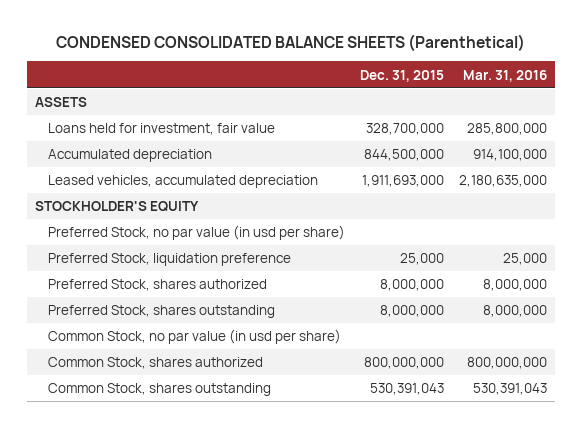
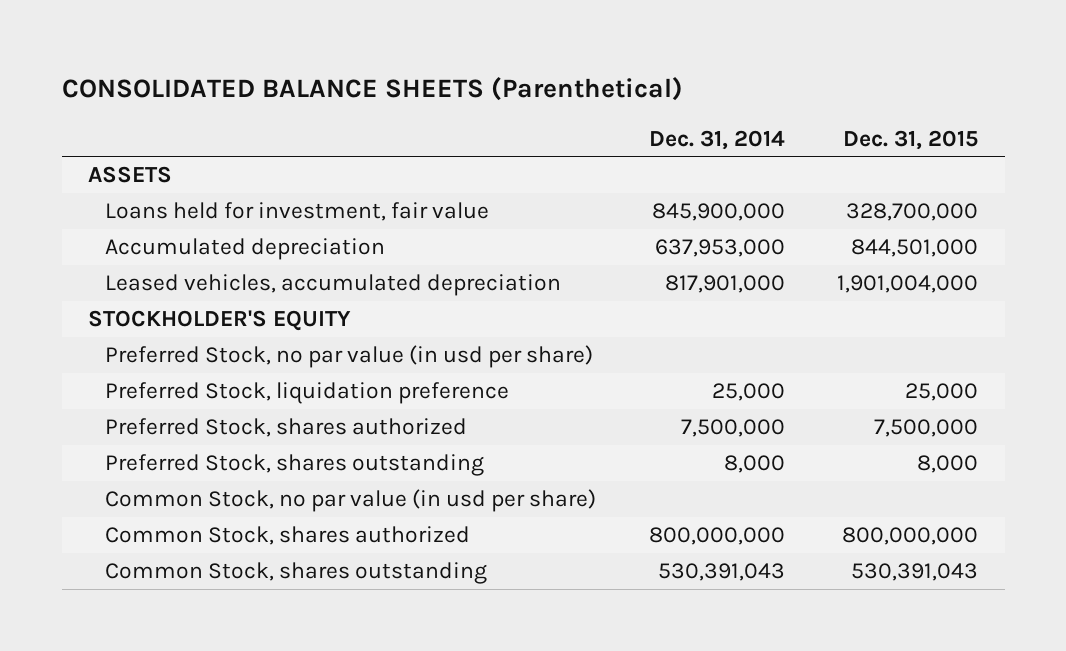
[56,34,526,52] CONDENSED CONSOLIDATED BALANCE SHEETS (Parenthetical) -> [61,77,683,102] CONSOLIDATED BALANCE SHEETS (Parenthetical)
[463,69,548,82] Mar. 31, 2016 -> none
none -> [648,129,785,150] Dec. 31, 2014
[363,149,444,162] 844,500,000 -> [851,239,979,258] 844,501,000
[361,175,444,188] 1,911,693,000 -> [837,275,979,294] 1,901,004,000
[379,279,444,292] 8,000,000 -> [874,419,979,438] 7,500,000
[379,305,444,318] 8,000,000 -> [917,455,979,474] 8,000

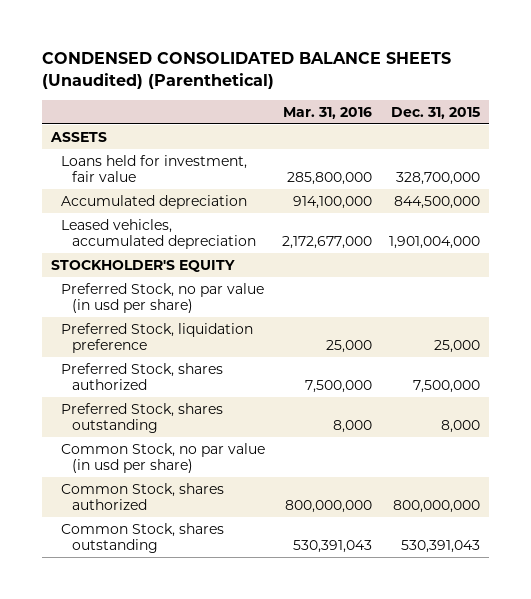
[61,77,683,102] CONSOLIDATED BALANCE SHEETS (Parenthetical) -> [42,52,452,89] CONDENSED CONSOLIDATED BALANCE SHEETS (Unaudited) (Parenthetical)
[648,129,785,150] Dec. 31, 2014 -> none
none -> [283,106,373,119] Mar. 31, 2016
[851,239,979,258] 844,501,000 -> [394,195,481,209] 844,500,000

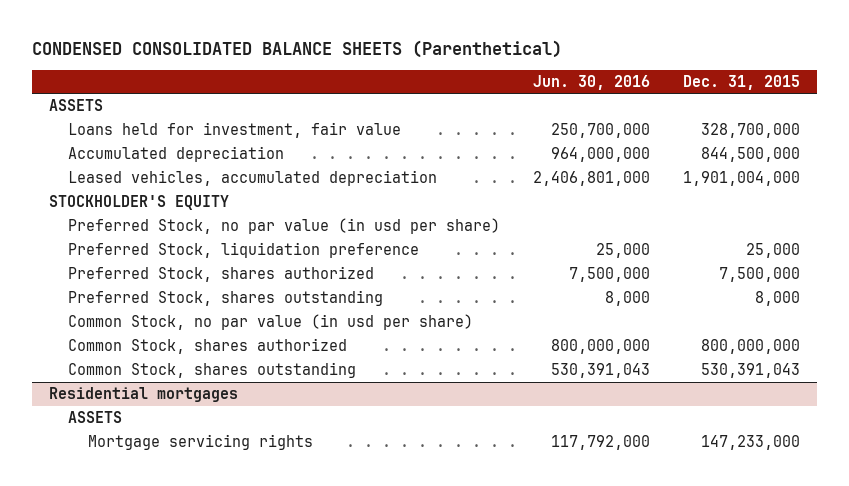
[42,52,452,89] CONDENSED CONSOLIDATED BALANCE SHEETS (Unaudited) (Parenthetical) -> [31,39,562,58] CONDENSED CONSOLIDATED BALANCE SHEETS (Parenthetical)
[283,106,373,119] Mar. 31, 2016 -> none
none -> [533,75,651,91] Jun. 30, 2016
none -> [48,387,238,403] Residential mortgages
none -> [68,411,123,424] ASSETS
none -> [87,434,313,451] Mortgage servicing rights

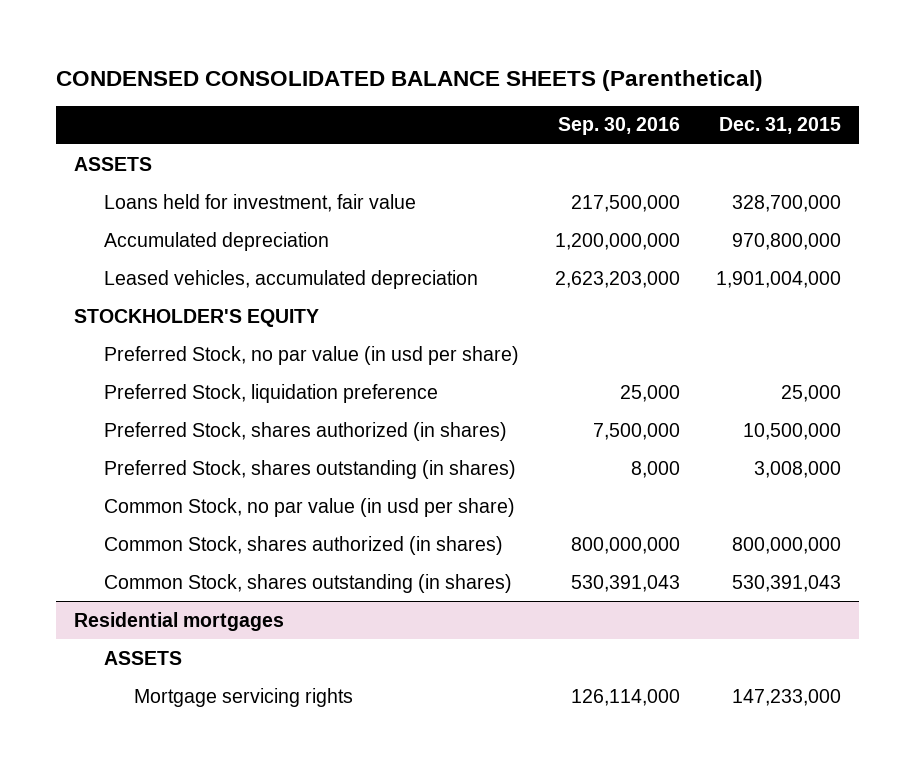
[533,75,651,91] Jun. 30, 2016 -> none
none -> [557,117,680,136] Sep. 30, 2016
[701,147,801,163] 844,500,000 -> [731,232,841,250] 970,800,000
[68,266,375,283] Preferred Stock, shares authorized -> [104,421,508,441] Preferred Stock, shares authorized (in shares)
[719,267,801,283] 7,500,000 -> [742,422,841,440] 10,500,000
[68,290,384,307] Preferred Stock, shares outstanding -> [104,459,517,479] Preferred Stock, shares outstanding (in shares)
[755,291,801,307] 8,000 -> [753,460,841,478] 3,008,000
[68,338,348,355] Common Stock, shares authorized -> [104,535,504,555] Common Stock, shares authorized (in shares)
[68,362,357,379] Common Stock, shares outstanding -> [104,573,513,593] Common Stock, shares outstanding (in shares)

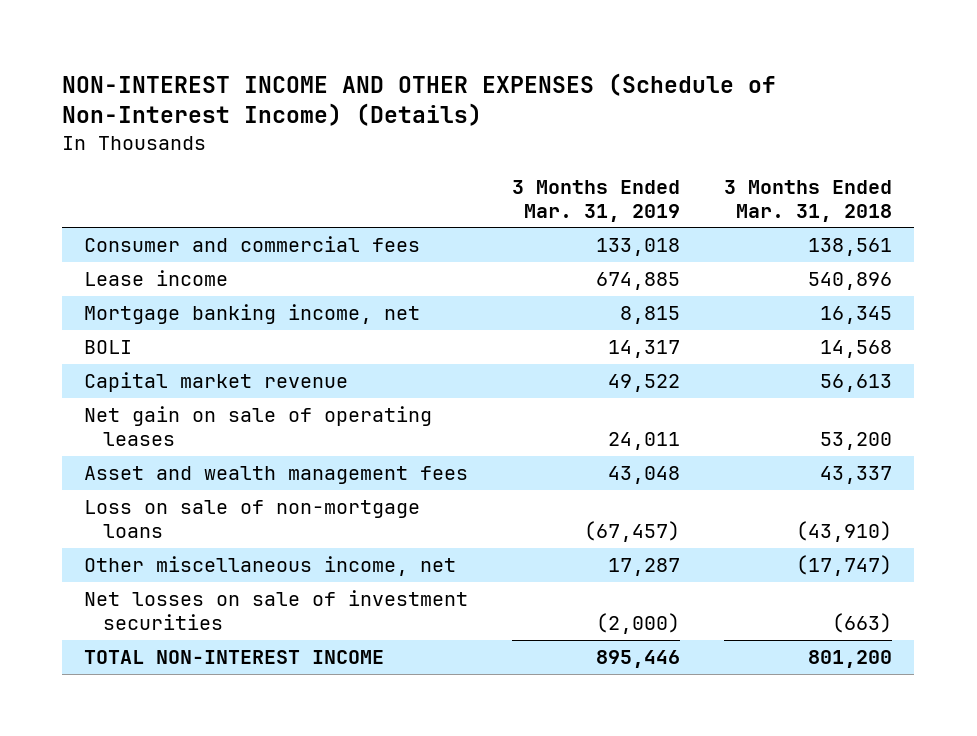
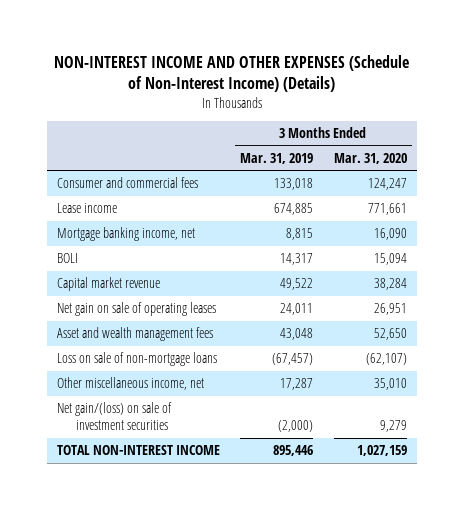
[724,179,893,222] 3 Months Ended Mar. 31, 2018 -> none
none -> [333,152,407,164] Mar. 31, 2020
[84,589,469,630] Net losses on sale of investment securities -> [57,402,173,431] Net gain/(loss) on sale of investment securities

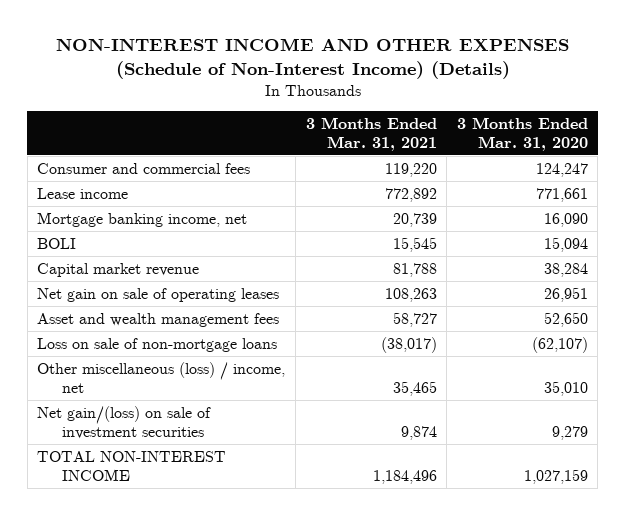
[240,152,314,164] Mar. 31, 2019 -> none
none -> [305,116,437,151] 3 Months Ended Mar. 31, 2021
[57,377,205,391] Other miscellaneous income, net -> [37,361,286,393] Other miscellaneous (loss) / income, net

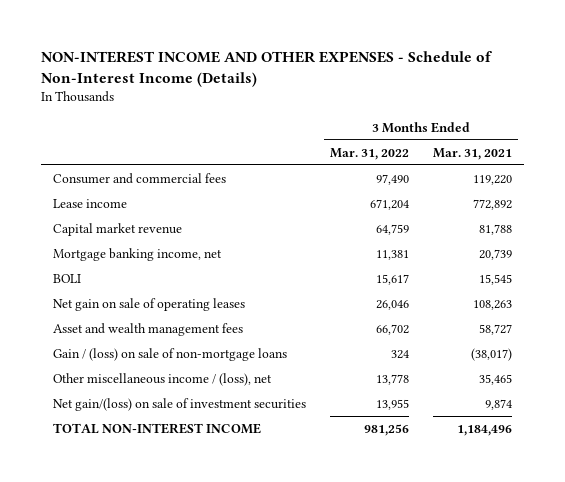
[55,38,569,79] NON-INTEREST INCOME AND OTHER EXPENSES (Schedule of Non-Interest Income) (Details) -> [41,51,493,88] NON-INTEREST INCOME AND OTHER EXPENSES - Schedule of Non-Interest Income (Details)
[456,116,588,151] 3 Months Ended Mar. 31, 2020 -> none
none -> [330,147,410,160] Mar. 31, 2022
[37,262,200,277] Capital market revenue -> [53,222,183,236] Capital market revenue
[37,337,278,352] Loss on sale of non-mortgage loans -> [53,347,288,361] Gain / (loss) on sale of non-mortgage loans
[37,361,286,393] Other miscellaneous (loss) / income, net -> [53,372,273,386] Other miscellaneous income / (loss), net

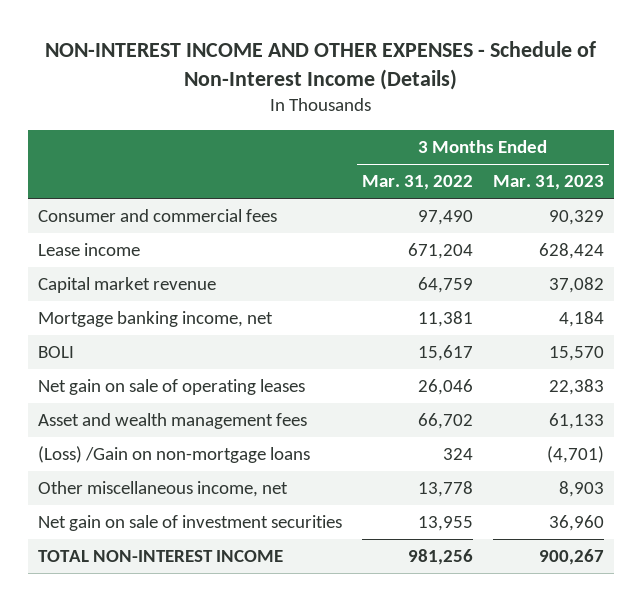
[433,147,513,160] Mar. 31, 2021 -> none
none -> [493,175,605,191] Mar. 31, 2023
[53,347,288,361] Gain / (loss) on sale of non-mortgage loans -> [38,446,311,464] (Loss) /Gain on non-mortgage loans
[53,372,273,386] Other miscellaneous income / (loss), net -> [38,481,289,498] Other miscellaneous income, net
[53,397,307,411] Net gain/(loss) on sale of investment securities -> [38,515,343,532] Net gain on sale of investment securities

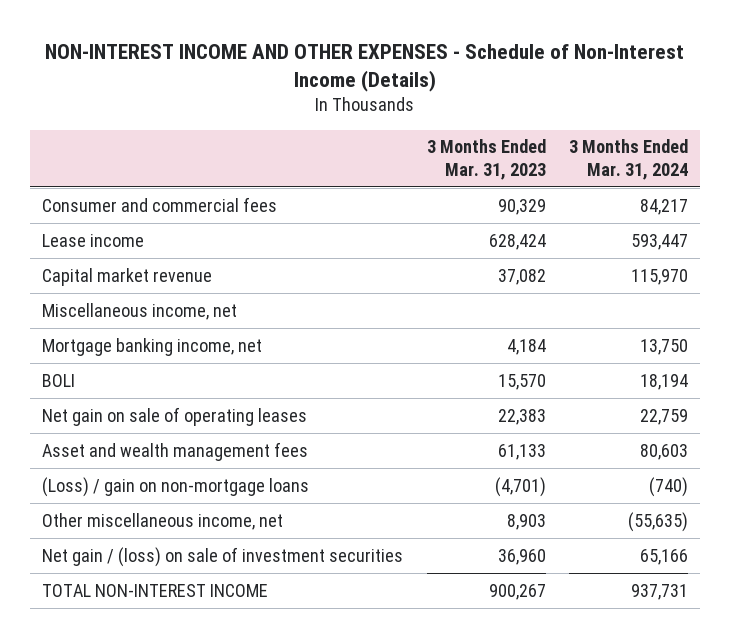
[362,175,474,191] Mar. 31, 2022 -> none
none -> [569,139,689,181] 3 Months Ended Mar. 31, 2024
none -> [42,302,238,320] Miscellaneous income, net
[38,446,311,464] (Loss) /Gain on non-mortgage loans -> [42,476,310,497] (Loss) / gain on non-mortgage loans
[38,515,343,532] Net gain on sale of investment securities -> [42,546,404,567] Net gain / (loss) on sale of investment securities

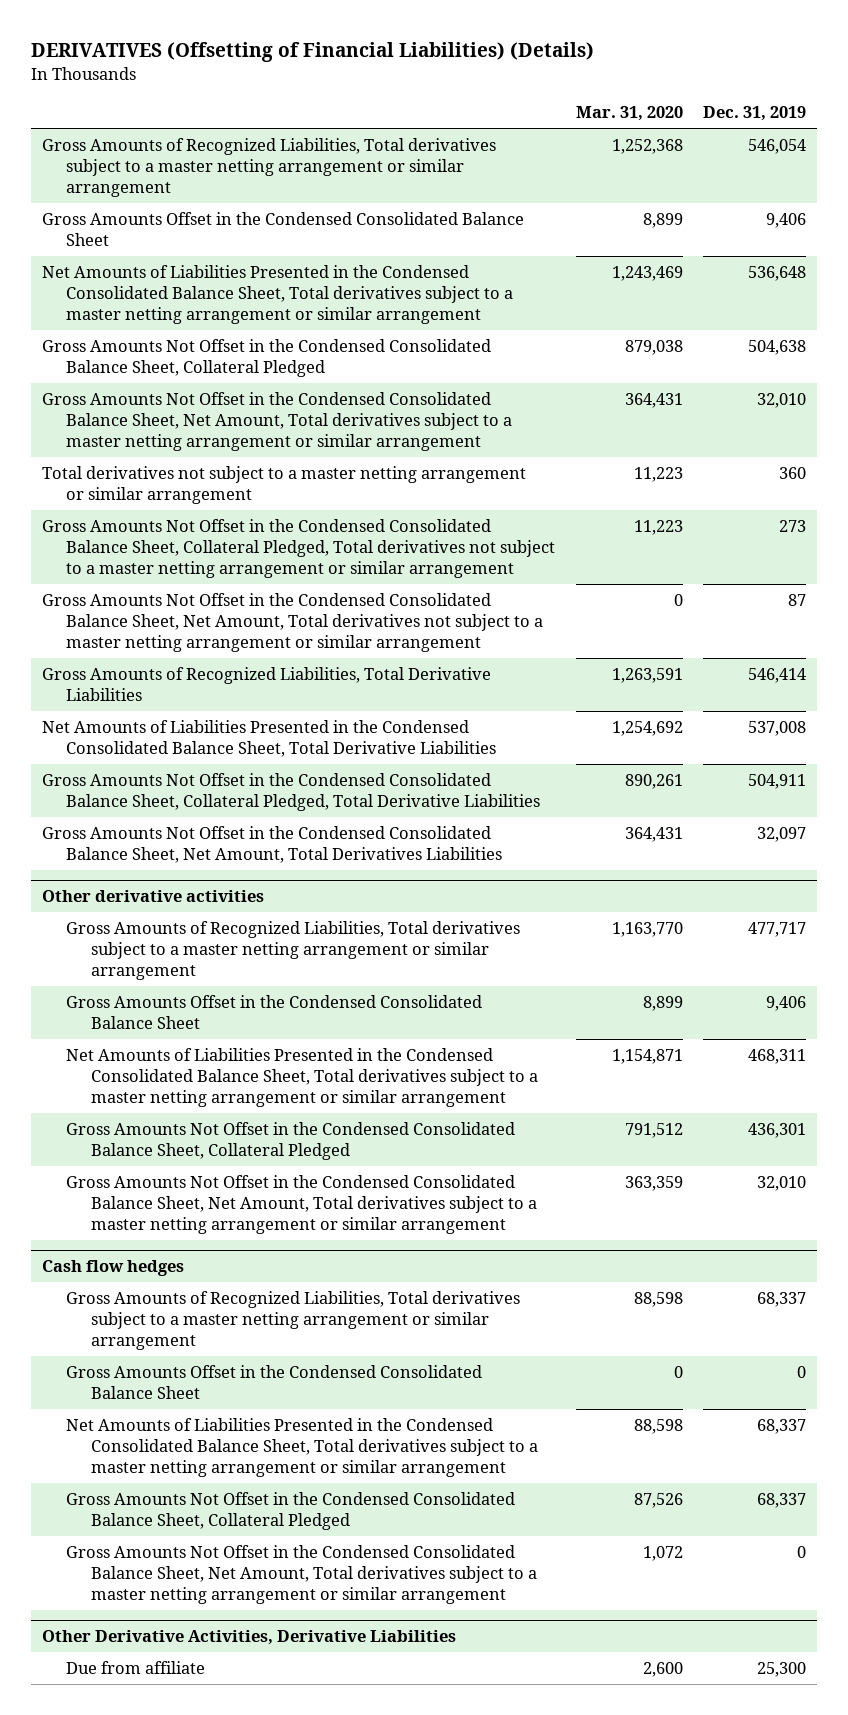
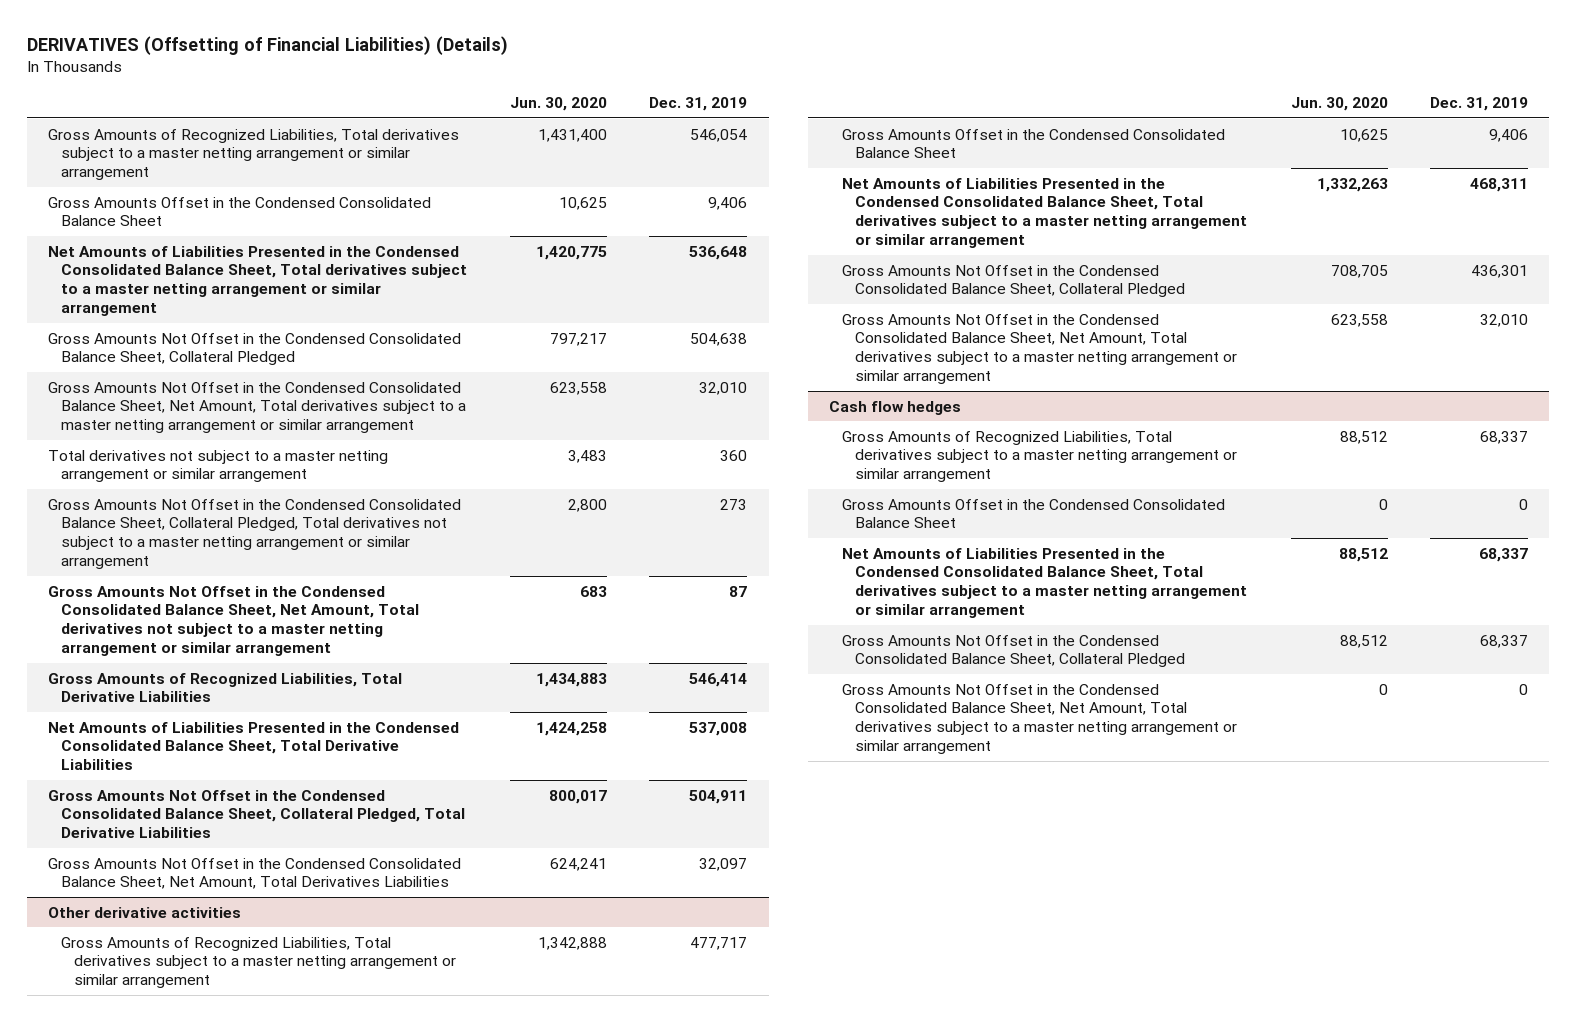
[575,106,683,122] Mar. 31, 2020 -> none
none -> [509,97,607,112] Jun. 30, 2020
[41,1630,456,1646] Other Derivative Activities, Derivative Liabilities -> none
[66,1660,206,1674] Due from affiliate -> none

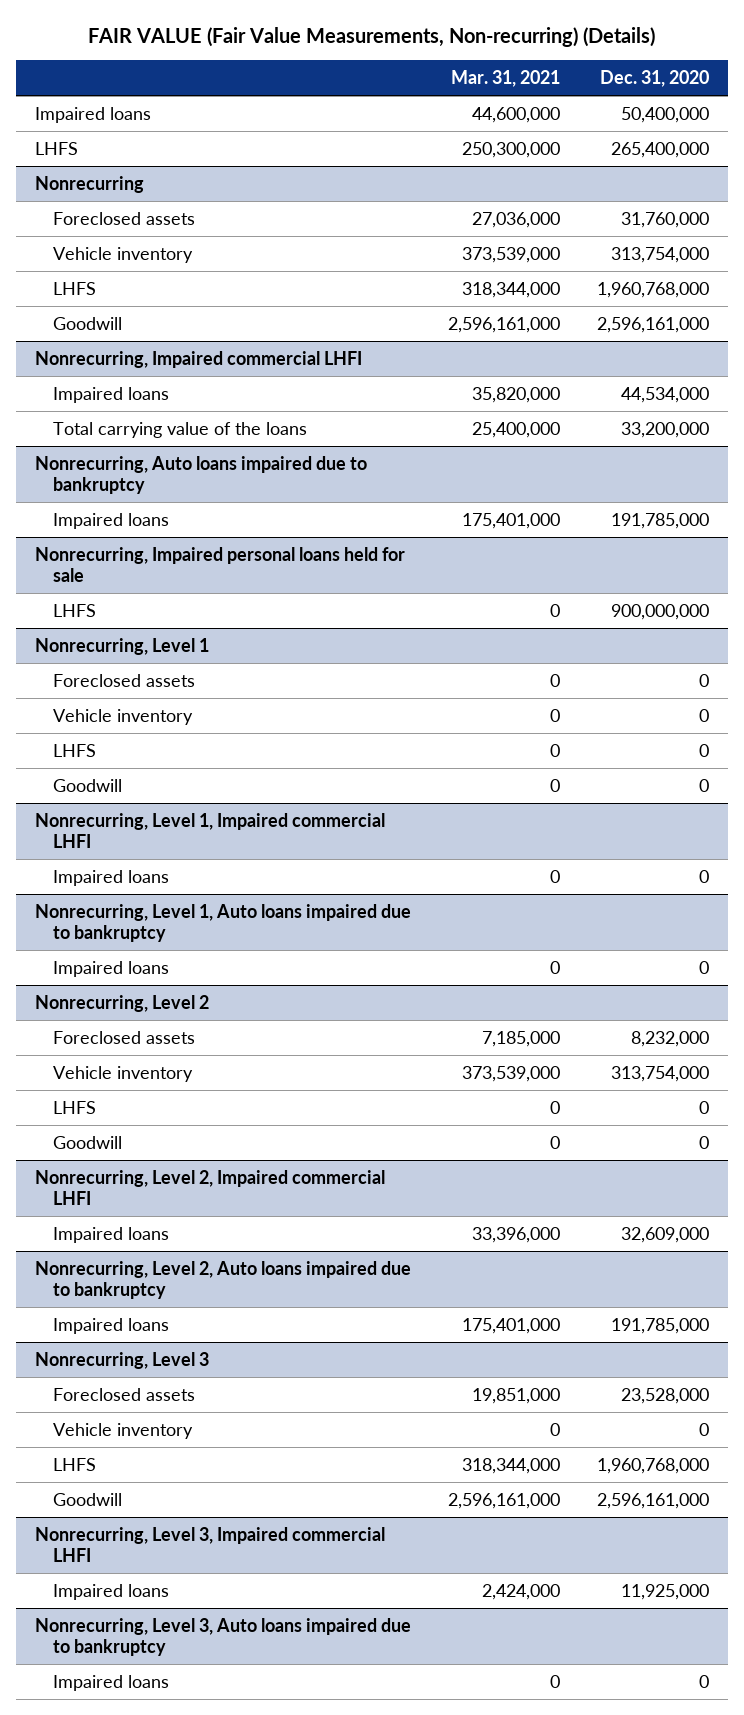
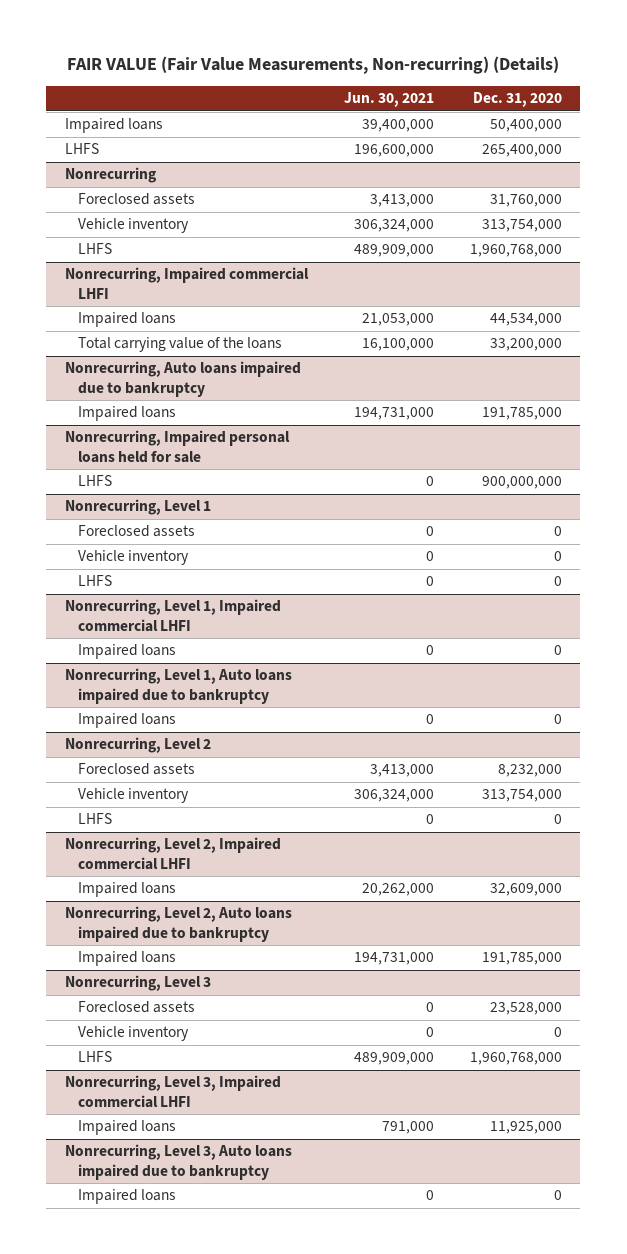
[450,69,560,87] Mar. 31, 2021 -> none
none -> [343,92,434,108] Jun. 30, 2021
[52,316,122,330] Goodwill -> none
[52,778,122,792] Goodwill -> none
[52,1135,122,1149] Goodwill -> none
[52,1492,122,1506] Goodwill -> none

